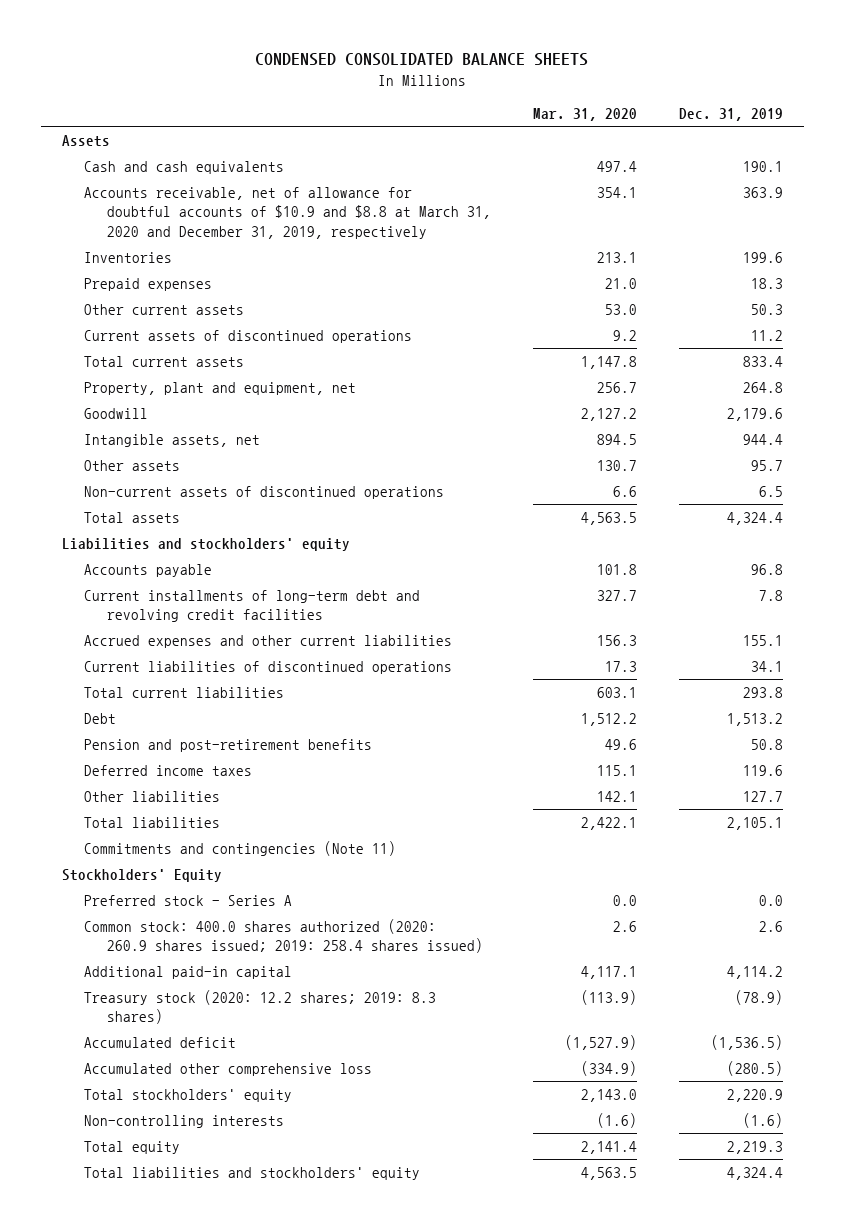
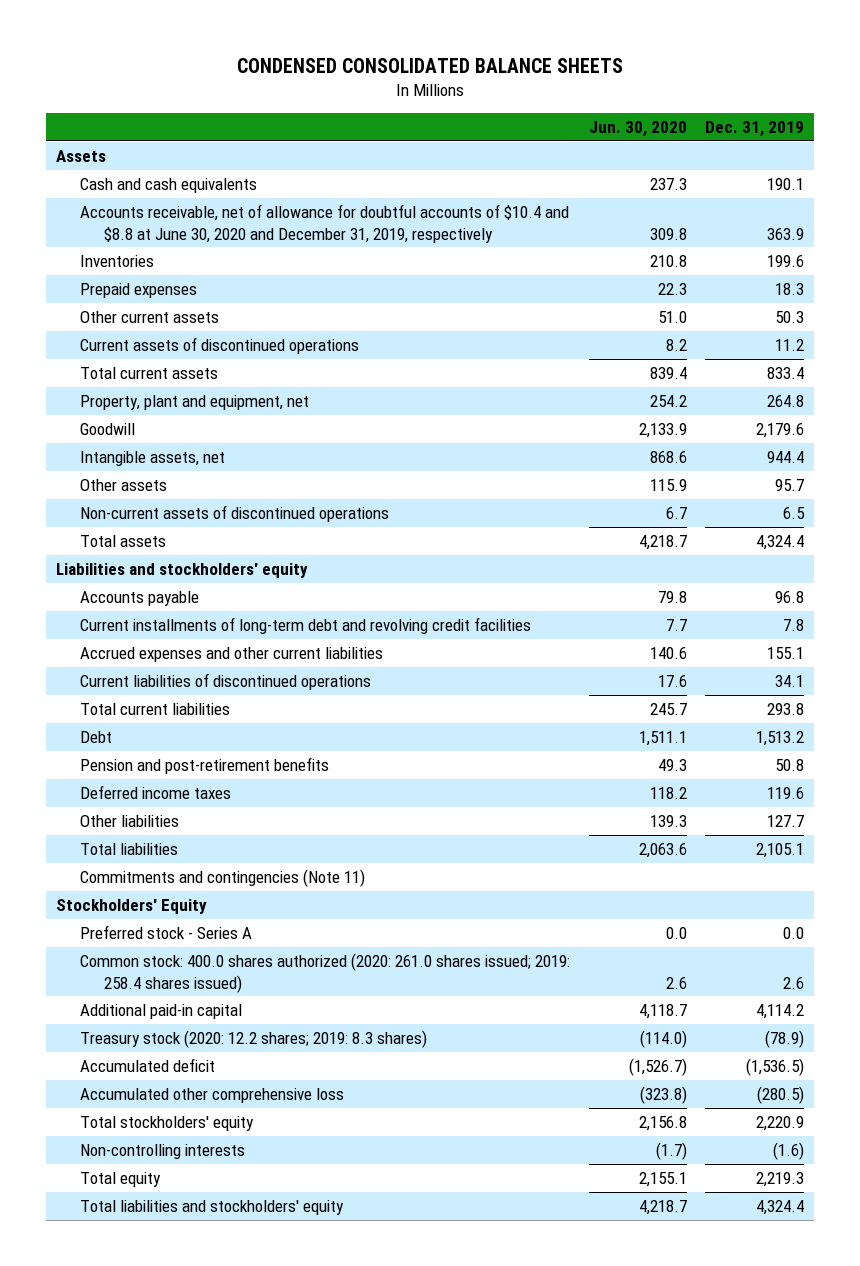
[533,108,638,122] Mar. 31, 2020 -> none
none -> [588,121,687,138] Jun. 30, 2020
[84,186,492,239] Accounts receivable, net of allowance for doubtful accounts of $10.9 and $8.8 at March 31, 2020 and December 31, 2019, respectively -> [79,203,569,243] Accounts receivable, net of allowance for doubtful accounts of $10.4 and $8.8 at June 30, 2020 and December 31, 2019, respectively
[84,918,484,954] Common stock: 400.0 shares authorized (2020: 260.9 shares issued; 2019: 258.4 shares issued) -> [79,952,570,993] Common stock: 400.0 shares authorized (2020: 261.0 shares issued; 2019: 258.4 shares issued)

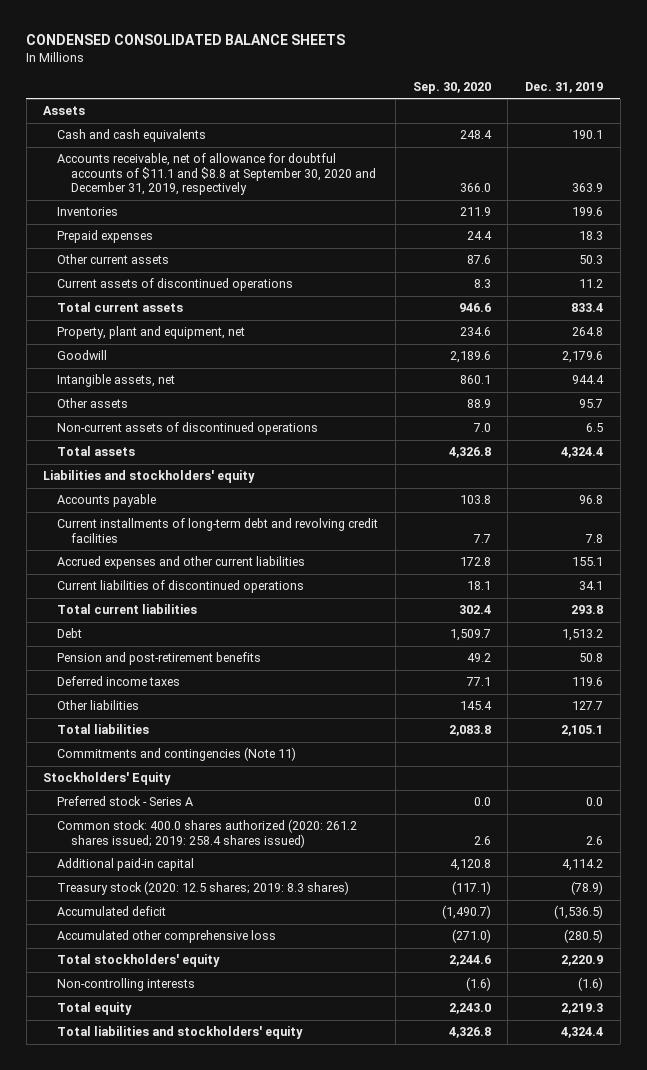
[588,121,687,138] Jun. 30, 2020 -> none
none -> [412,81,491,94] Sep. 30, 2020
[79,203,569,243] Accounts receivable, net of allowance for doubtful accounts of $10.4 and $8.8 at June 30, 2020 and December 31, 2019, respectively -> [57,153,376,196] Accounts receivable, net of allowance for doubtful accounts of $11.1 and $8.8 at September 30, 2020 and December 31, 2019, respectively
[79,952,570,993] Common stock: 400.0 shares authorized (2020: 261.0 shares issued; 2019: 258.4 shares issued) -> [57,819,358,848] Common stock: 400.0 shares authorized (2020: 261.2 shares issued; 2019: 258.4 shares issued)
[79,1029,427,1048] Treasury stock (2020: 12.2 shares; 2019: 8.3 shares) -> [57,881,350,896] Treasury stock (2020: 12.5 shares; 2019: 8.3 shares)

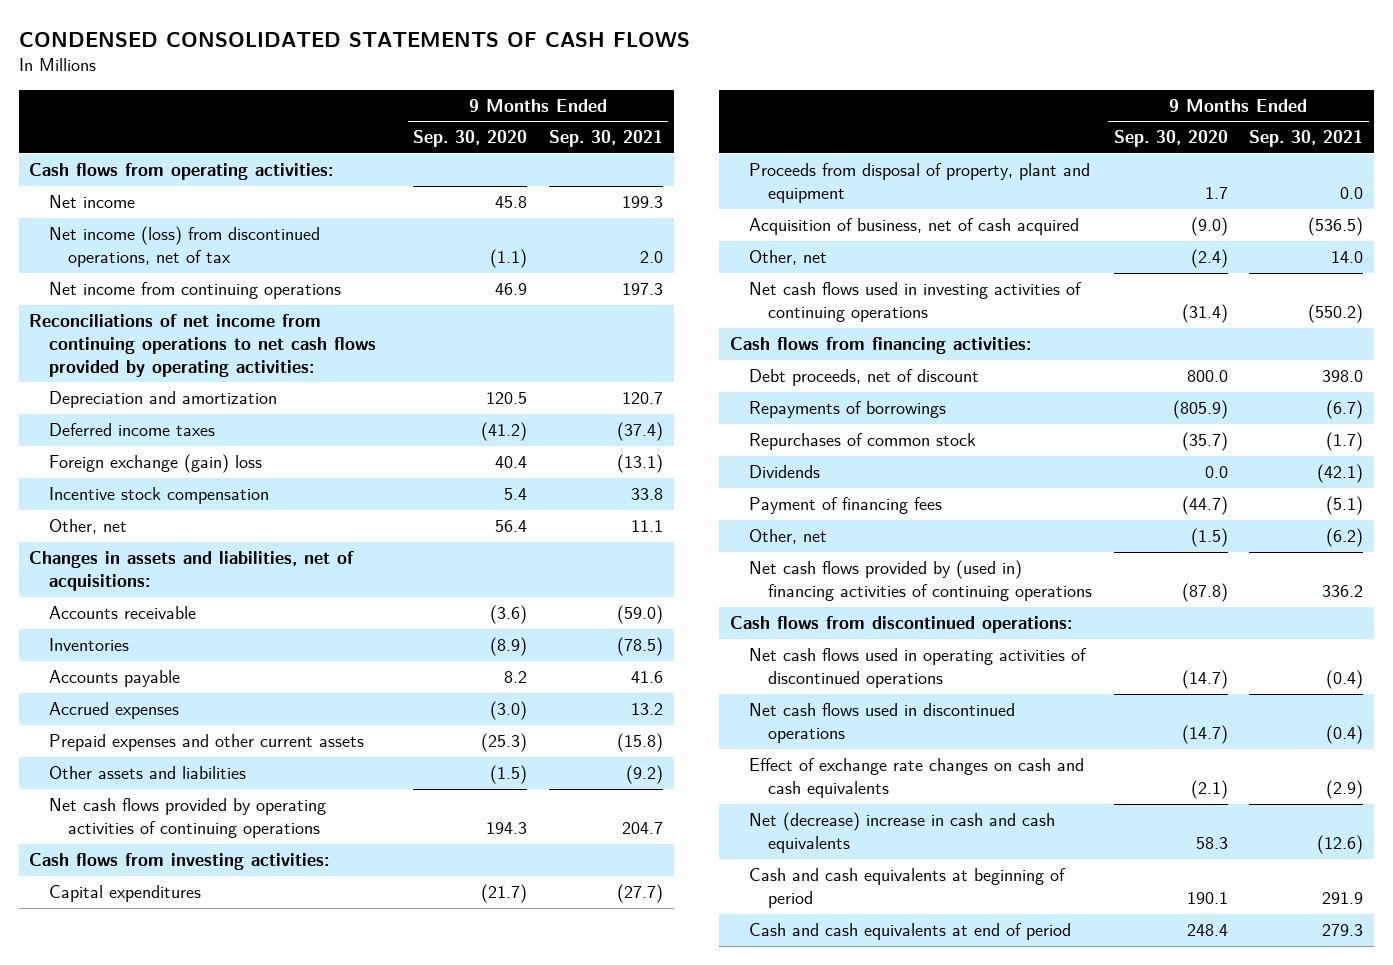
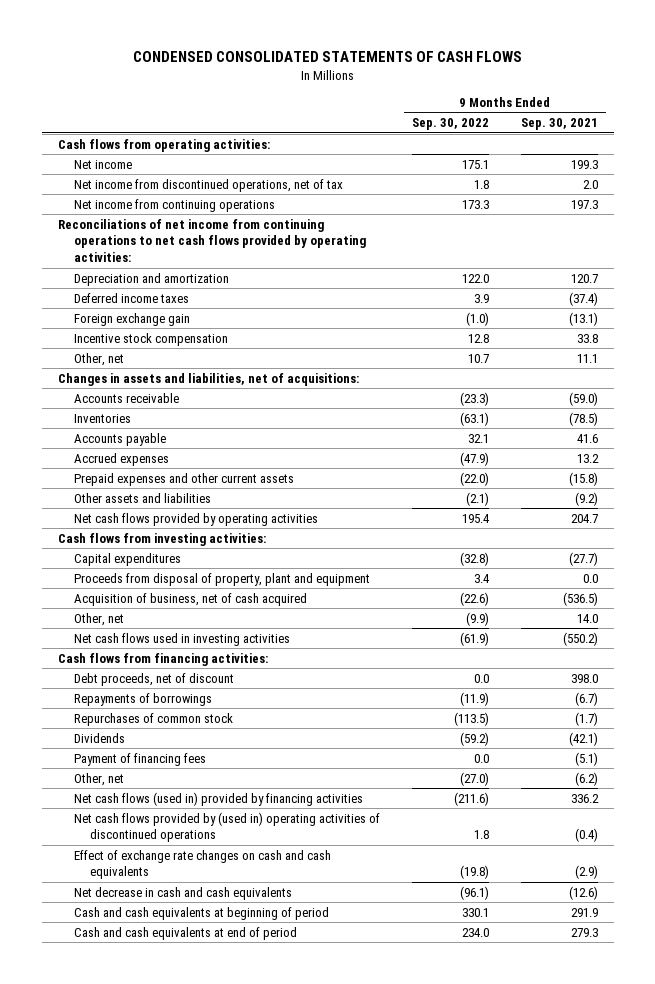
[413,130,528,148] Sep. 30, 2020 -> none
none -> [411,118,489,131] Sep. 30, 2022
[48,226,320,268] Net income (loss) from discontinued operations, net of tax -> [73,178,343,192] Net income from discontinued operations, net of tax
[48,454,262,474] Foreign exchange (gain) loss -> [73,312,190,326] Foreign exchange gain
[48,798,326,839] Net cash flows provided by operating activities of continuing operations -> [73,512,318,526] Net cash flows provided by operating activities
[748,282,1082,323] Net cash flows used in investing activities of continuing operations -> [73,632,290,646] Net cash flows used in investing activities
[729,616,1072,634] Cash flows from discontinued operations: -> none
[748,703,1015,744] Net cash flows used in discontinued operations -> none
[748,560,1093,602] Net cash flows provided by (used in) financing activities of continuing operations -> [73,791,363,806] Net cash flows (used in) provided by financing activities
[748,648,1087,689] Net cash flows used in operating activities of discontinued operations -> [73,811,380,843] Net cash flows provided by (used in) operating activities of discontinued operations
[748,812,1055,854] Net (decrease) increase in cash and cash equivalents -> [73,886,292,900] Net decrease in cash and cash equivalents

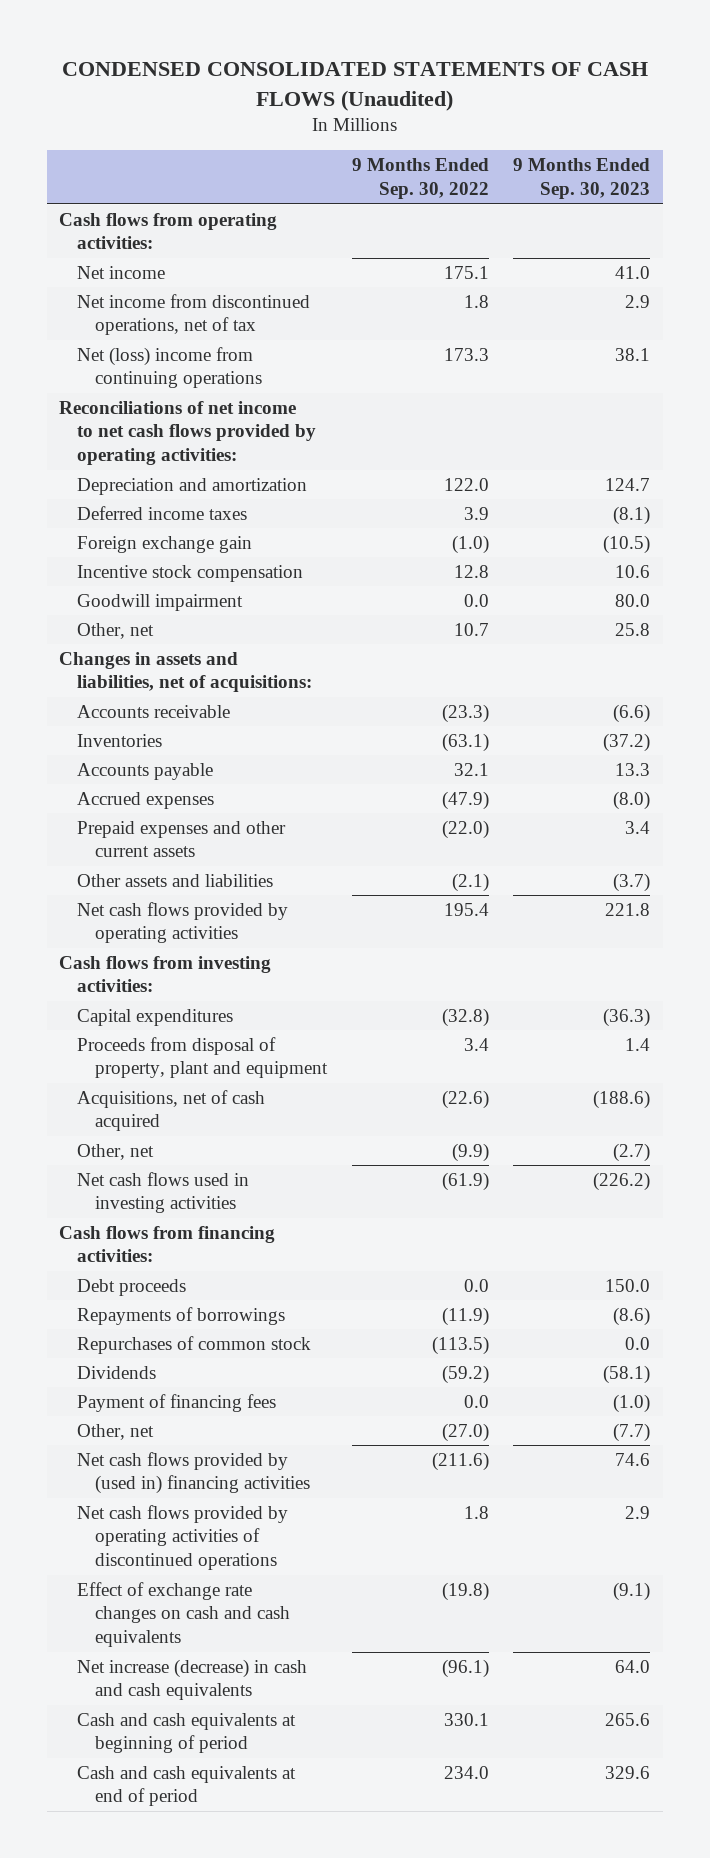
[132,50,522,62] CONDENSED CONSOLIDATED STATEMENTS OF CASH FLOWS -> [61,62,648,111] CONDENSED CONSOLIDATED STATEMENTS OF CASH FLOWS (Unaudited)
[520,118,598,131] Sep. 30, 2021 -> none
none -> [513,158,651,199] 9 Months Ended Sep. 30, 2023
[73,198,275,212] Net income from continuing operations -> [77,346,262,389] Net (loss) income from continuing operations
[57,218,366,263] Reconciliations of net income from continuing operations to net cash flows provided by operating activities: -> [59,400,317,466] Reconciliations of net income to net cash flows provided by operating activities:
none -> [77,593,244,611] Goodwill impairment
[73,592,307,606] Acquisition of business, net of cash acquired -> [77,1089,266,1132] Acquisitions, net of cash acquired
[73,672,234,686] Debt proceeds, net of discount -> [77,1278,187,1296] Debt proceeds
[73,791,363,806] Net cash flows (used in) provided by financing activities -> [77,1451,310,1495] Net cash flows provided by (used in) financing activities
[73,811,380,843] Net cash flows provided by (used in) operating activities of discontinued operations -> [77,1504,289,1571] Net cash flows provided by operating activities of discontinued operations
[73,886,292,900] Net decrease in cash and cash equivalents -> [77,1658,308,1701] Net increase (decrease) in cash and cash equivalents

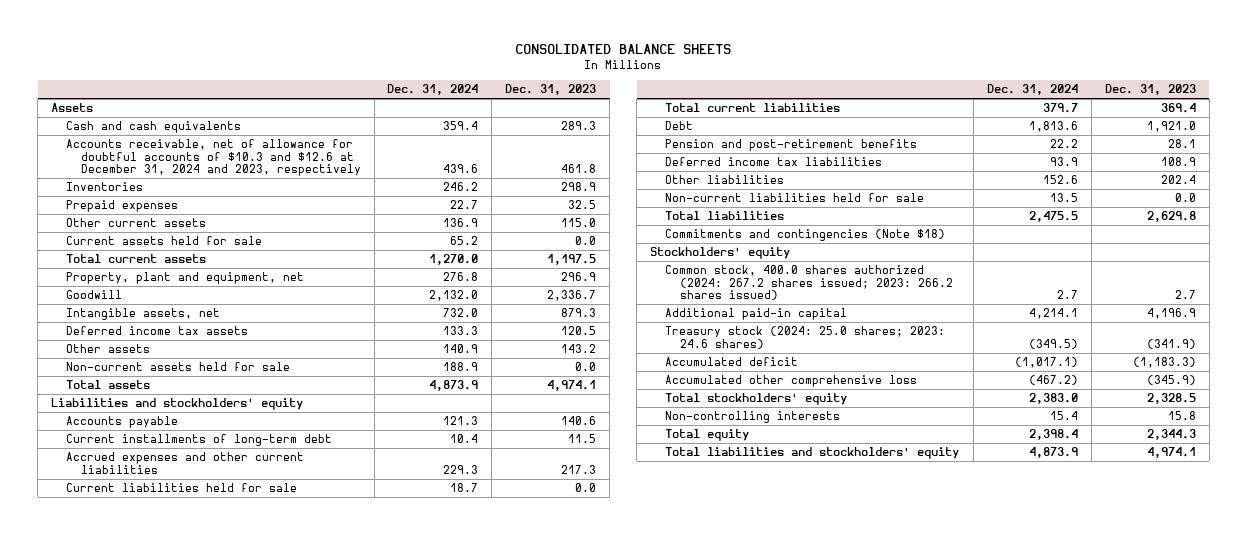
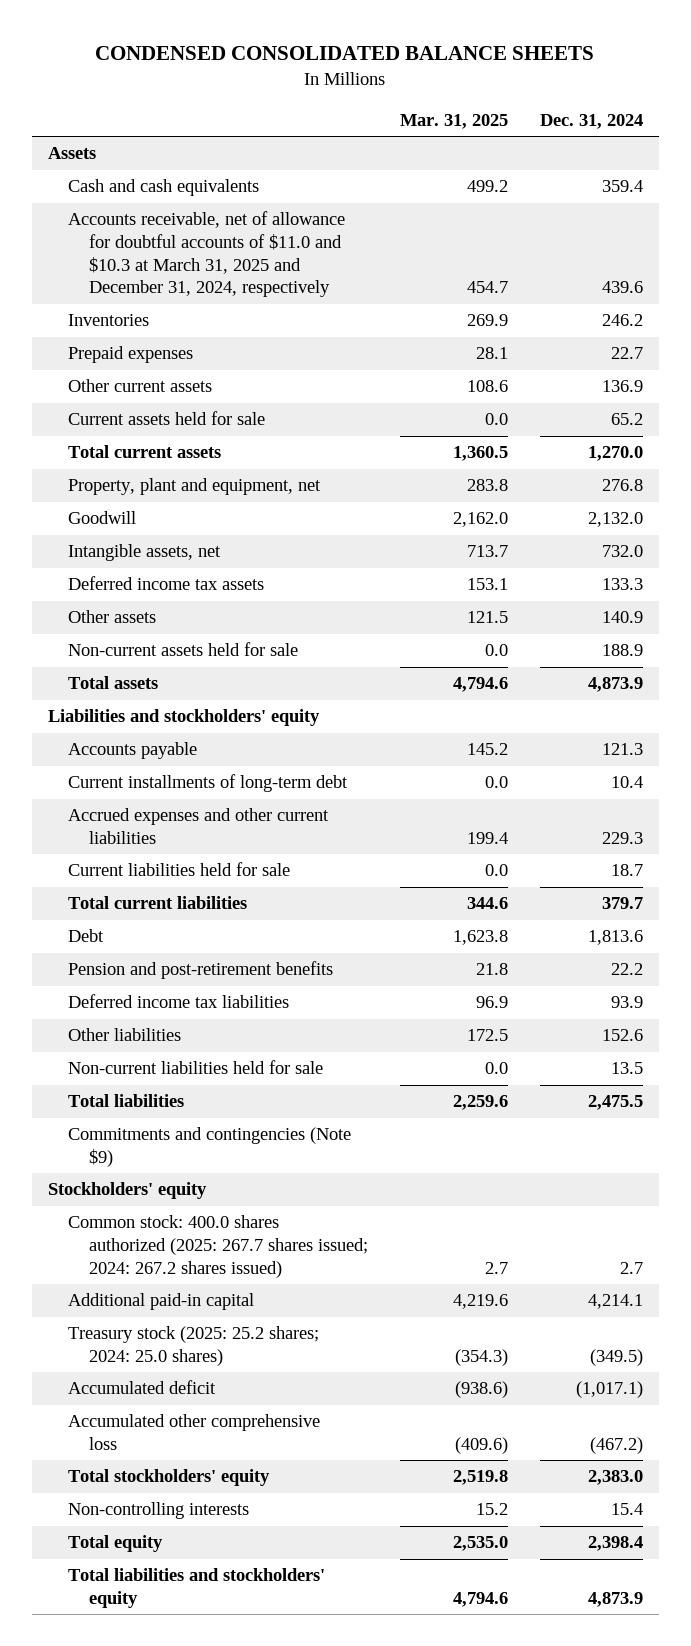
[515,44,732,55] CONSOLIDATED BALANCE SHEETS -> [95,46,595,61] CONDENSED CONSOLIDATED BALANCE SHEETS
[505,84,597,96] Dec. 31, 2023 -> none
none -> [400,113,509,129] Mar. 31, 2025
[65,139,361,177] Accounts receivable, net of allowance for doubtful accounts of $10.3 and $12.6 at December 31, 2024 and 2023, respectively -> [68,211,346,298] Accounts receivable, net of allowance for doubtful accounts of $11.0 and $10.3 at March 31, 2025 and December 31, 2024, respectively
[665,229,946,242] Commitments and contingencies (Note $18) -> [68,1127,352,1168] Commitments and contingencies (Note $9)
[665,265,953,301] Common stock, 400.0 shares authorized (2024: 267.2 shares issued; 2023: 266.2 shares issued) -> [68,1215,369,1278] Common stock: 400.0 shares authorized (2025: 267.7 shares issued; 2024: 267.2 shares issued)
[665,326,946,349] Treasury stock (2024: 25.0 shares; 2023: 24.6 shares) -> [68,1326,320,1367] Treasury stock (2025: 25.2 shares; 2024: 25.0 shares)

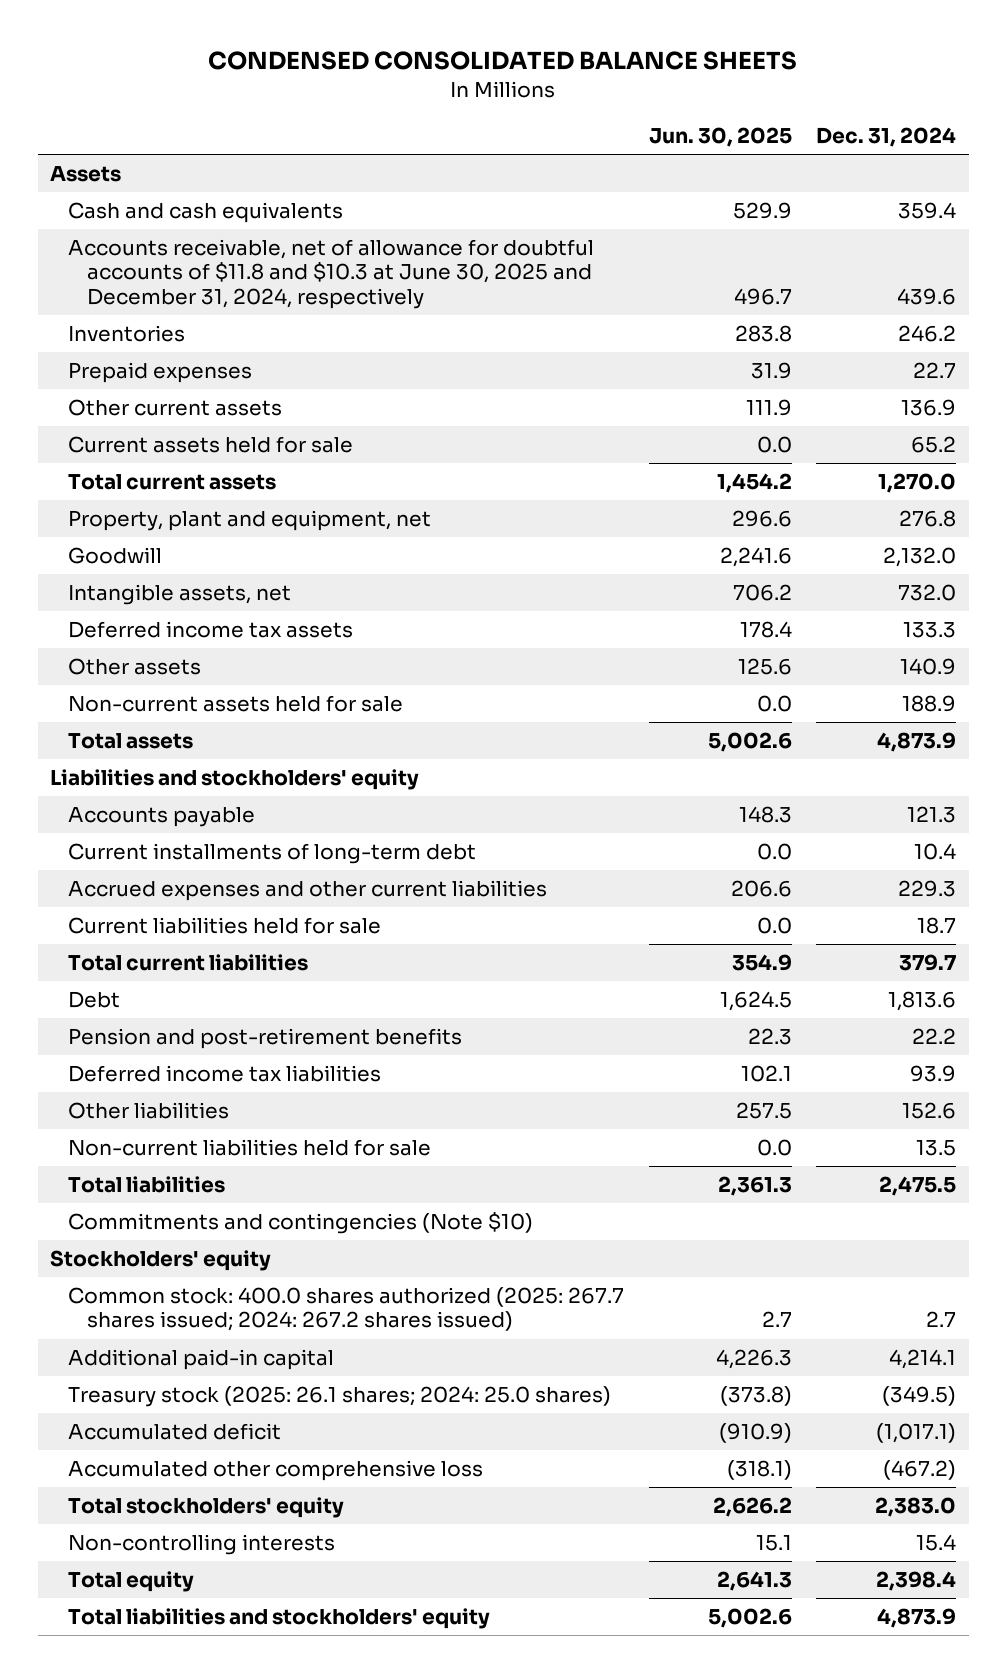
[400,113,509,129] Mar. 31, 2025 -> none
none -> [648,127,792,148] Jun. 30, 2025
[68,211,346,298] Accounts receivable, net of allowance for doubtful accounts of $11.0 and $10.3 at March 31, 2025 and December 31, 2024, respectively -> [68,238,595,310] Accounts receivable, net of allowance for doubtful accounts of $11.8 and $10.3 at June 30, 2025 and December 31, 2024, respectively
[68,1127,352,1168] Commitments and contingencies (Note $9) -> [68,1211,534,1234] Commitments and contingencies (Note $10)
[68,1326,320,1367] Treasury stock (2025: 25.2 shares; 2024: 25.0 shares) -> [68,1385,612,1407] Treasury stock (2025: 26.1 shares; 2024: 25.0 shares)

